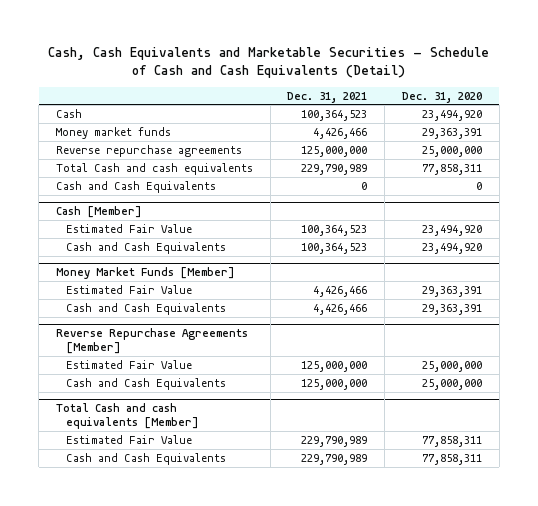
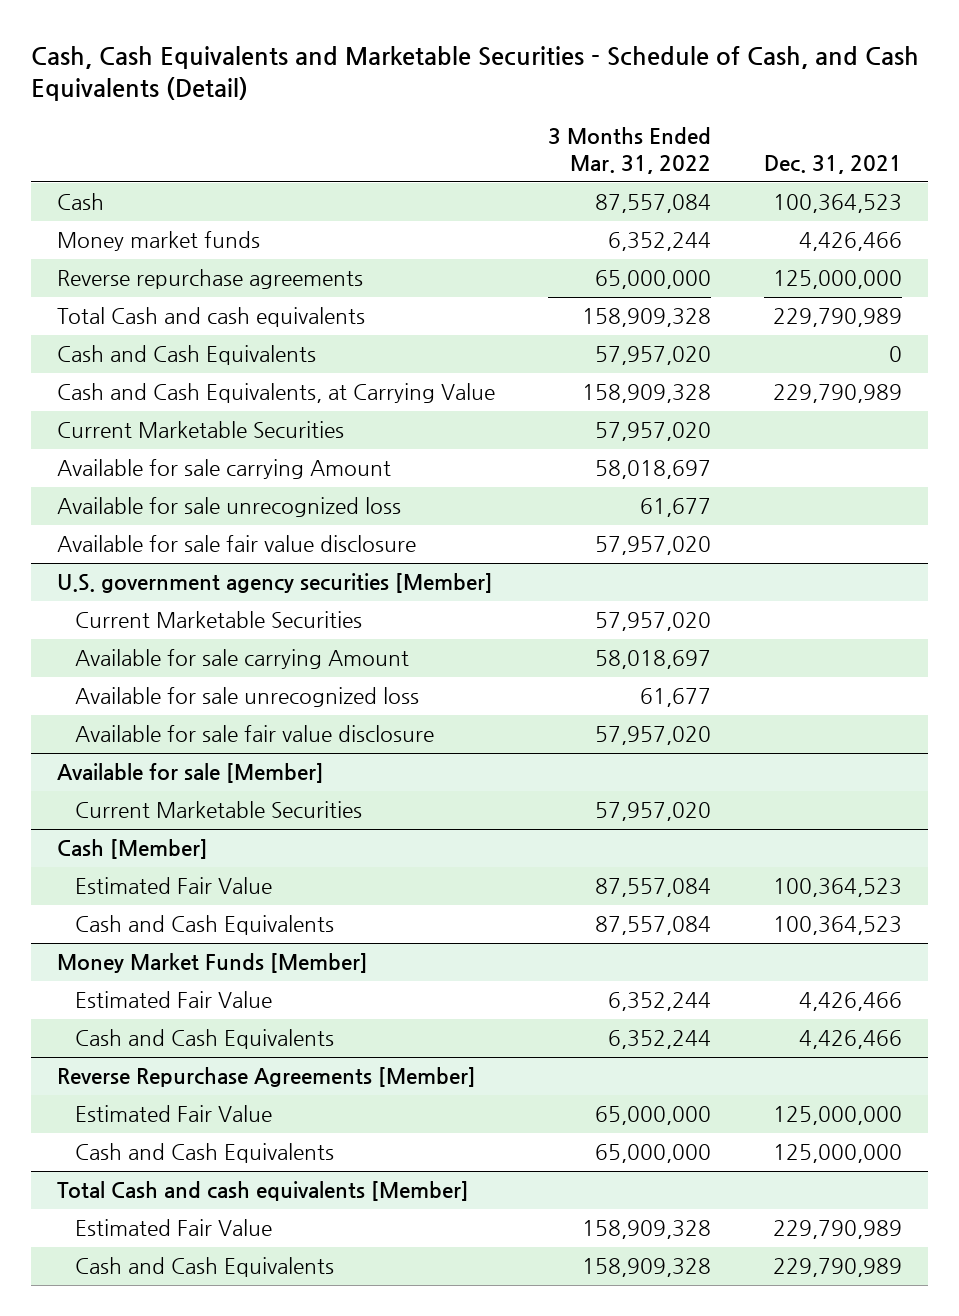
[47,46,489,79] Cash, Cash Equivalents and Marketable Securities - Schedule of Cash and Cash Equivalents (Detail) -> [31,45,920,102] Cash, Cash Equivalents and Marketable Securities - Schedule of Cash, and Cash Equivalents (Detail)
[401,91,482,103] Dec. 31, 2020 -> none
none -> [547,127,711,174] 3 Months Ended Mar. 31, 2022
none -> [57,383,496,404] Cash and Cash Equivalents, at Carrying Value
none -> [57,421,345,439] Current Marketable Securities
none -> [57,459,392,480] Available for sale carrying Amount
none -> [57,497,402,518] Available for sale unrecognized loss
none -> [57,535,417,553] Available for sale fair value disclosure
none -> [57,573,494,594] U.S. government agency securities [Member]
none -> [74,611,362,629] Current Marketable Securities
none -> [74,649,409,670] Available for sale carrying Amount
none -> [74,687,419,708] Available for sale unrecognized loss
none -> [74,725,434,743] Available for sale fair value disclosure
none -> [57,763,325,784] Available for sale [Member]
none -> [74,801,362,819] Current Marketable Securities

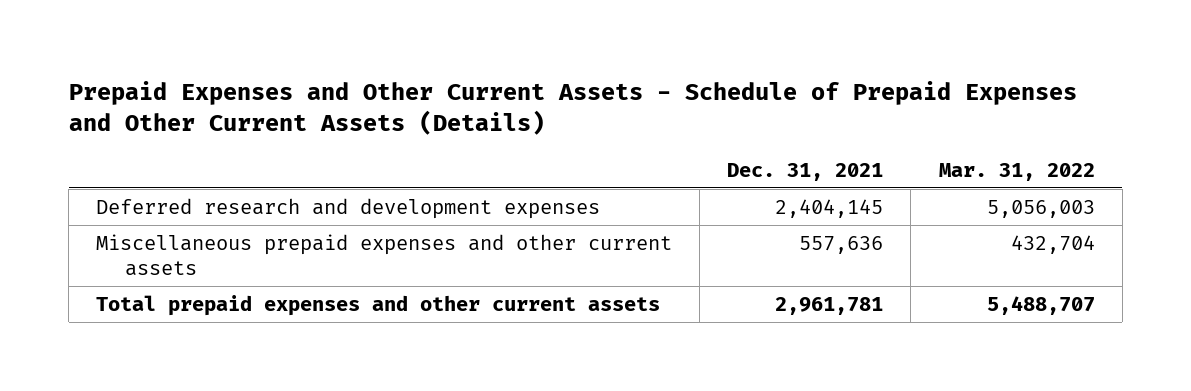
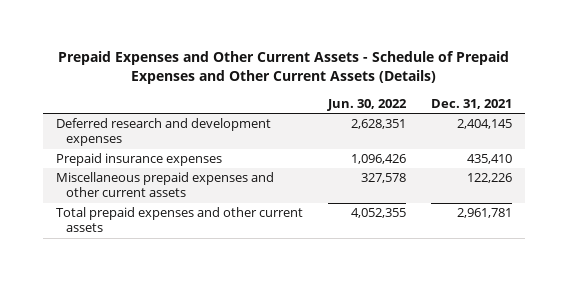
[938,162,1095,181] Mar. 31, 2022 -> none
none -> [326,98,407,111] Jun. 30, 2022
none -> [55,153,222,167] Prepaid insurance expenses
[799,236,884,255] 557,636 -> [467,173,513,184] 122,226

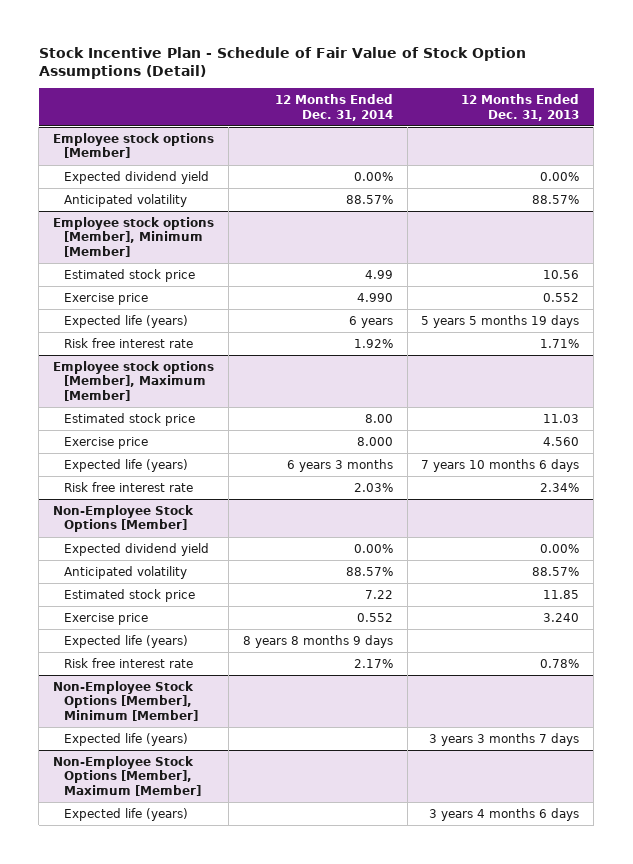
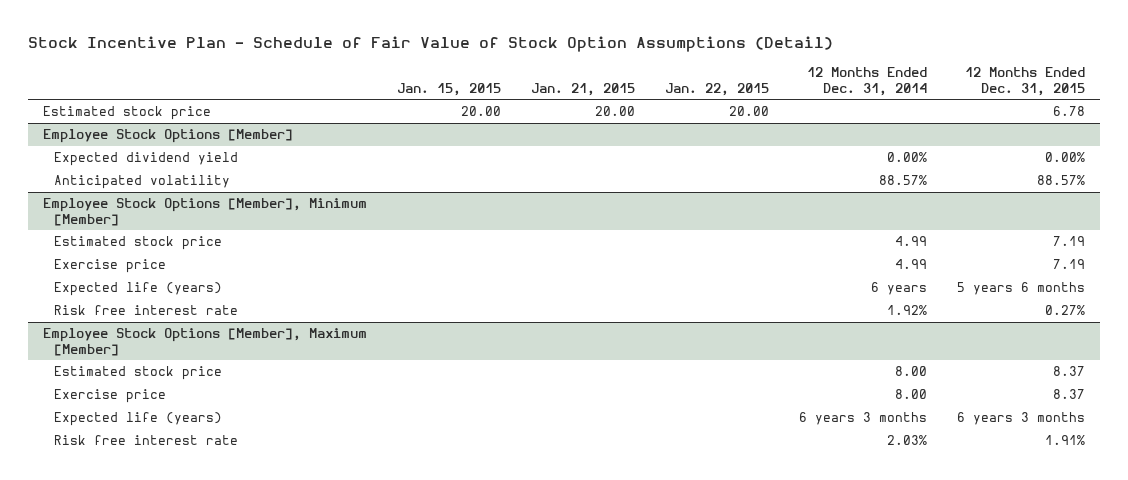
[461,94,580,121] 12 Months Ended Dec. 31, 2013 -> none
none -> [397,82,502,96] Jan. 15, 2015
none -> [531,82,636,96] Jan. 21, 2015
none -> [664,82,769,96] Jan. 22, 2015
none -> [964,66,1085,96] 12 Months Ended Dec. 31, 2015
none -> [43,106,212,121] Estimated stock price
[53,132,215,159] Employee stock options [Member] -> [43,129,294,144] Employee Stock Options [Member]
[53,216,215,258] Employee stock options [Member], Minimum [Member] -> [43,198,368,226] Employee Stock Options [Member], Minimum [Member]
[356,292,393,302] 4.990 -> [894,259,927,270] 4.99
[53,360,215,402] Employee stock options [Member], Maximum [Member] -> [43,328,368,356] Employee Stock Options [Member], Maximum [Member]
[356,436,393,446] 8.000 -> [894,389,927,400] 8.00
[53,504,195,533] Non-Employee Stock Options [Member] -> none
[63,542,209,556] Expected dividend yield -> none
[63,565,187,579] Anticipated volatility -> none
[63,588,195,602] Estimated stock price -> none
[63,612,148,625] Exercise price -> none
[63,634,188,648] Expected life (years) -> none
[63,657,193,668] Risk free interest rate -> none
[53,680,198,722] Non-Employee Stock Options [Member], Minimum [Member] -> none
[63,732,188,746] Expected life (years) -> none
[53,755,201,797] Non-Employee Stock Options [Member], Maximum [Member] -> none
[63,807,188,821] Expected life (years) -> none

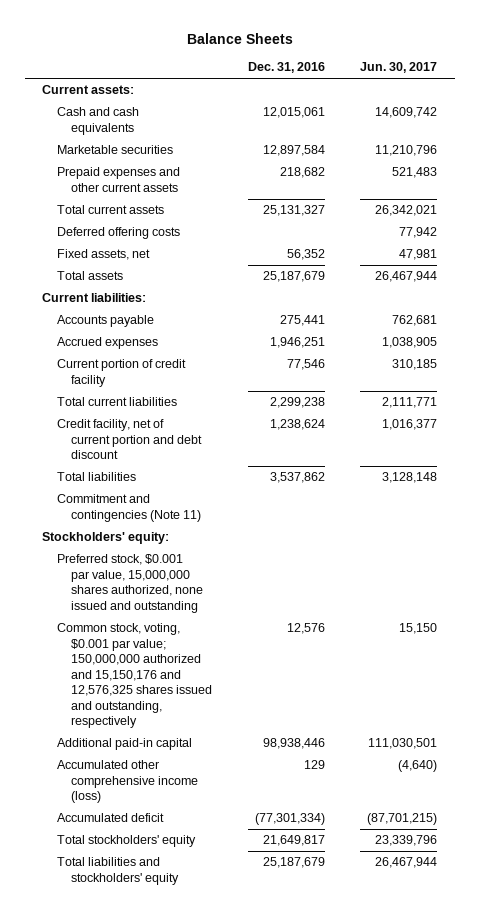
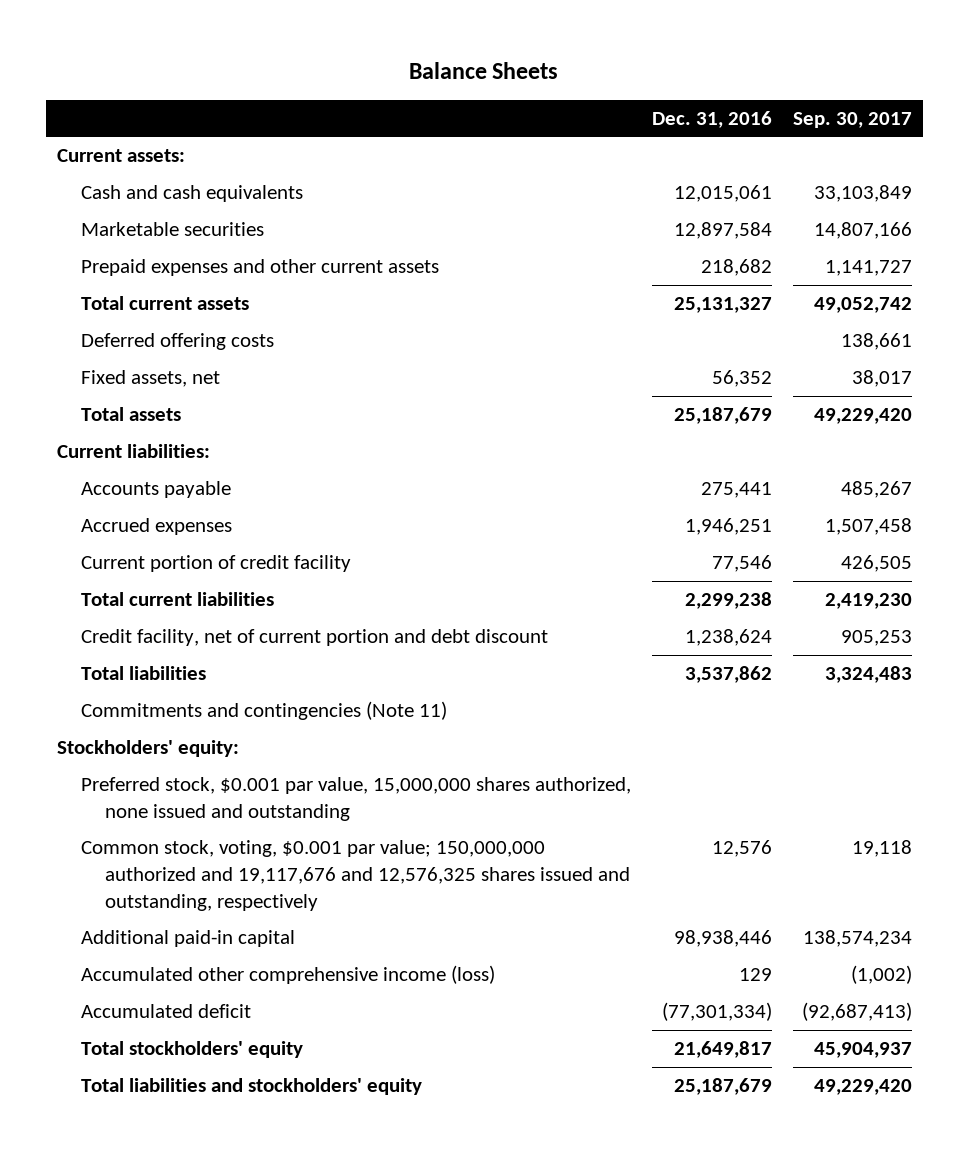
[359,62,437,74] Jun. 30, 2017 -> none
none -> [793,111,913,128] Sep. 30, 2017
[56,494,202,522] Commitment and contingencies (Note 11) -> [80,701,447,721] Commitments and contingencies (Note 11)
[56,623,213,728] Common stock, voting, $0.001 par value; 150,000,000 authorized and 15,150,176 and 12,576,325 shares issued and outstanding, respectively -> [80,840,631,911] Common stock, voting, $0.001 par value; 150,000,000 authorized and 19,117,676 and 12,576,325 shares issued and outstanding, respectively

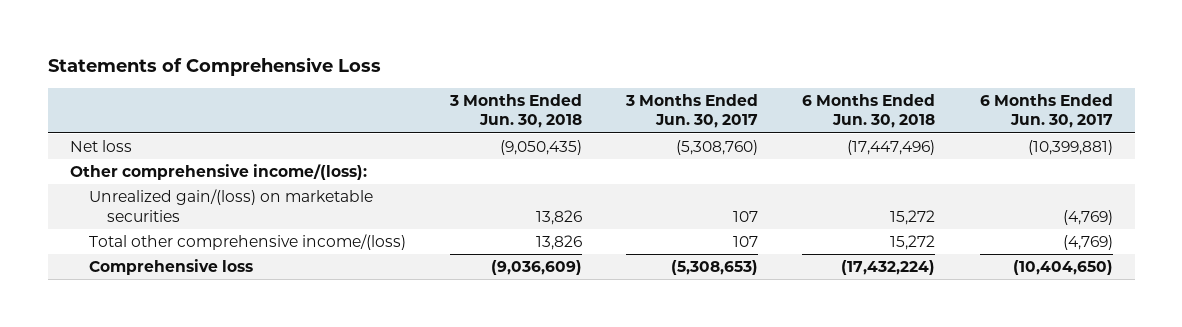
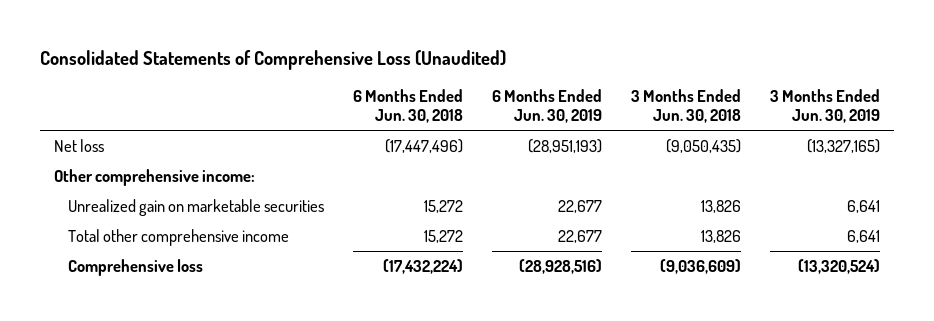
[47,57,381,77] Statements of Comprehensive Loss -> [39,49,506,70] Consolidated Statements of Comprehensive Loss (Unaudited)
[625,93,759,129] 3 Months Ended Jun. 30, 2017 -> none
[979,93,1113,129] 6 Months Ended Jun. 30, 2017 -> none
none -> [491,89,602,124] 6 Months Ended Jun. 30, 2019
none -> [769,89,880,124] 3 Months Ended Jun. 30, 2019
[69,164,367,181] Other comprehensive income/(loss): -> [54,168,256,186] Other comprehensive income:
[88,189,373,222] Unrealized gain/(loss) on marketable securities -> [68,198,325,216] Unrealized gain on marketable securities
[88,234,406,251] Total other comprehensive income/(loss) -> [68,228,290,246] Total other comprehensive income

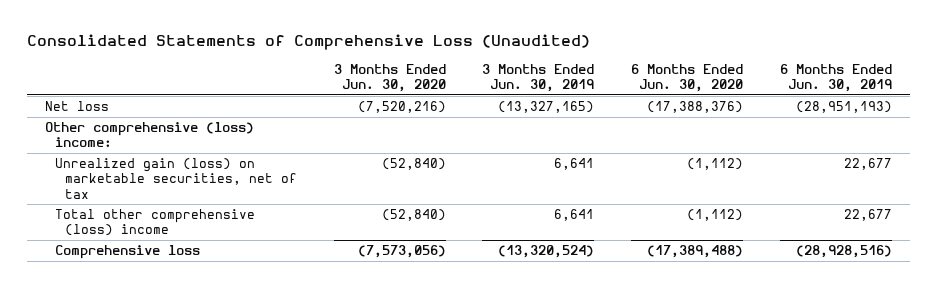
[353,89,464,124] 6 Months Ended Jun. 30, 2018 -> none
[630,89,741,124] 3 Months Ended Jun. 30, 2018 -> none
none -> [333,64,446,93] 3 Months Ended Jun. 30, 2020
none -> [630,64,743,93] 6 Months Ended Jun. 30, 2020
[54,168,256,186] Other comprehensive income: -> [45,122,255,148] Other comprehensive (loss) income:
[68,198,325,216] Unrealized gain on marketable securities -> [54,158,297,199] Unrealized gain (loss) on marketable securities, net of tax
[68,228,290,246] Total other comprehensive income -> [54,209,255,237] Total other comprehensive (loss) income

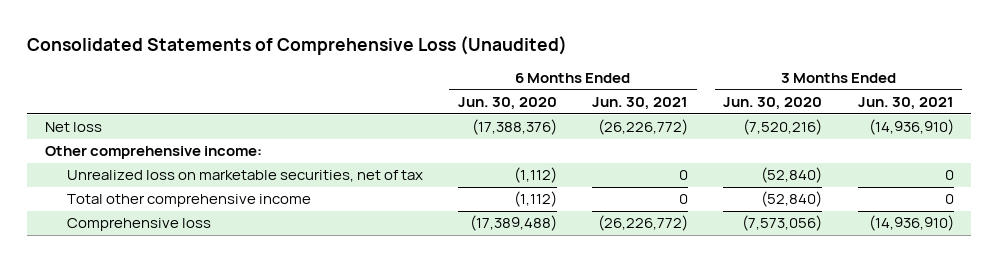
[482,64,595,93] 3 Months Ended Jun. 30, 2019 -> none
[779,64,892,93] 6 Months Ended Jun. 30, 2019 -> none
none -> [592,97,689,111] Jun. 30, 2021
none -> [857,97,954,111] Jun. 30, 2021
[45,122,255,148] Other comprehensive (loss) income: -> [44,146,262,160] Other comprehensive income:
[54,158,297,199] Unrealized gain (loss) on marketable securities, net of tax -> [67,170,424,183] Unrealized loss on marketable securities, net of tax
[54,209,255,237] Total other comprehensive (loss) income -> [67,194,312,208] Total other comprehensive income

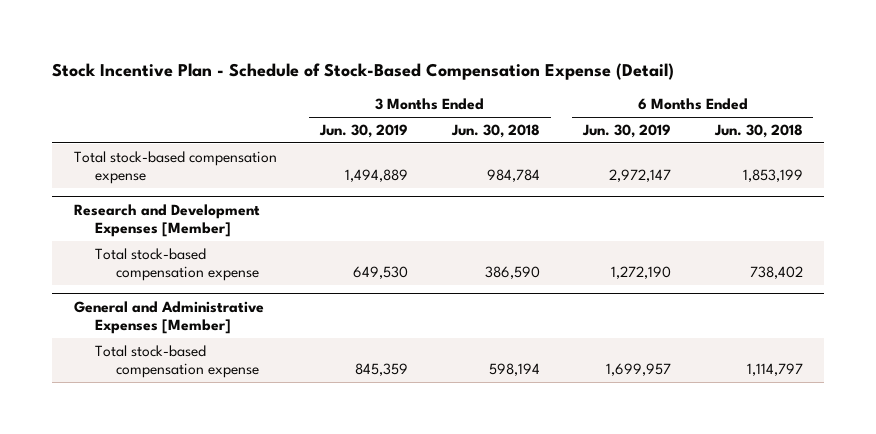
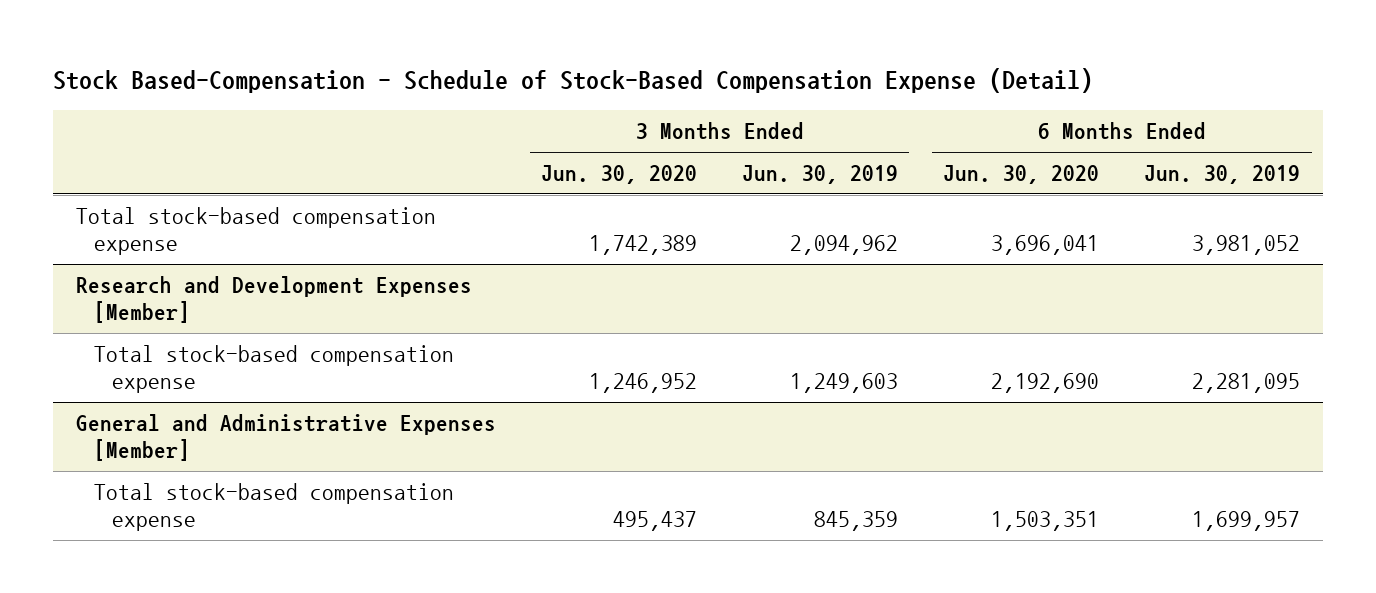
[51,62,674,80] Stock Incentive Plan - Schedule of Stock-Based Compensation Expense (Detail) -> [53,68,1094,94] Stock Based-Compensation - Schedule of Stock-Based Compensation Expense (Detail)
[450,124,540,139] Jun. 30, 2018 -> none
[713,124,803,139] Jun. 30, 2018 -> none
none -> [540,165,697,185] Jun. 30, 2020
none -> [943,165,1100,185] Jun. 30, 2020
[345,168,409,182] 1,494,889 -> [790,235,899,256] 2,094,962
[609,168,672,182] 2,972,147 -> [1192,235,1301,256] 3,981,052
[353,265,409,279] 649,530 -> [790,373,899,394] 1,249,603
[611,265,672,279] 1,272,190 -> [1192,373,1301,394] 2,281,095

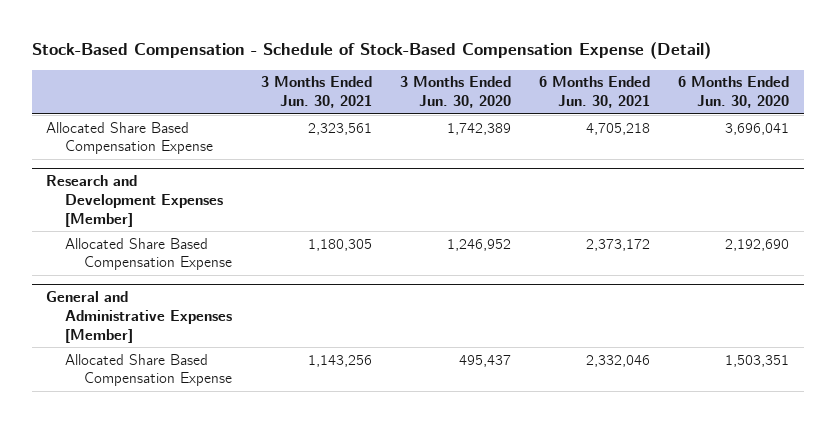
[53,68,1094,94] Stock Based-Compensation - Schedule of Stock-Based Compensation Expense (Detail) -> [32,41,712,59] Stock-Based Compensation - Schedule of Stock-Based Compensation Expense (Detail)
[742,165,899,185] Jun. 30, 2019 -> none
[1144,165,1301,185] Jun. 30, 2019 -> none
none -> [260,76,372,109] 3 Months Ended Jun. 30, 2021
none -> [539,76,651,109] 6 Months Ended Jun. 30, 2021
[75,207,436,256] Total stock-based compensation expense -> [46,121,214,155] Allocated Share Based Compensation Expense
[93,345,454,394] Total stock-based compensation expense -> [65,237,233,271] Allocated Share Based Compensation Expense
[93,483,454,532] Total stock-based compensation expense -> [65,353,233,387] Allocated Share Based Compensation Expense

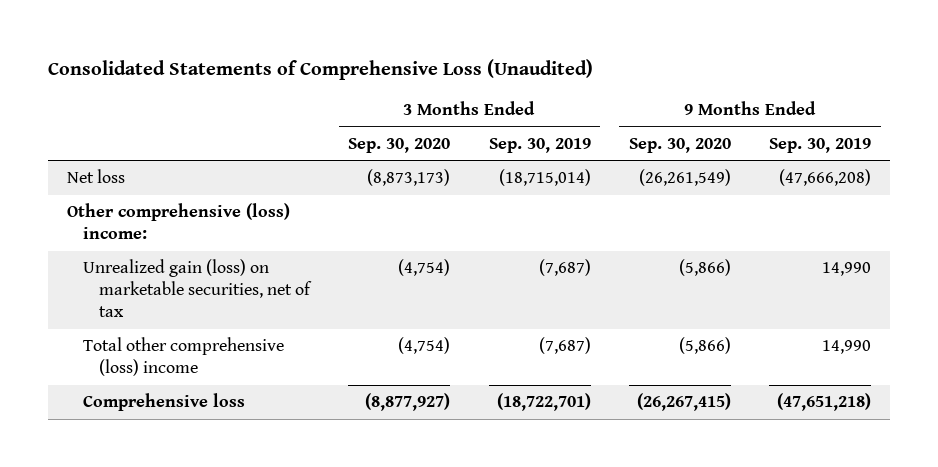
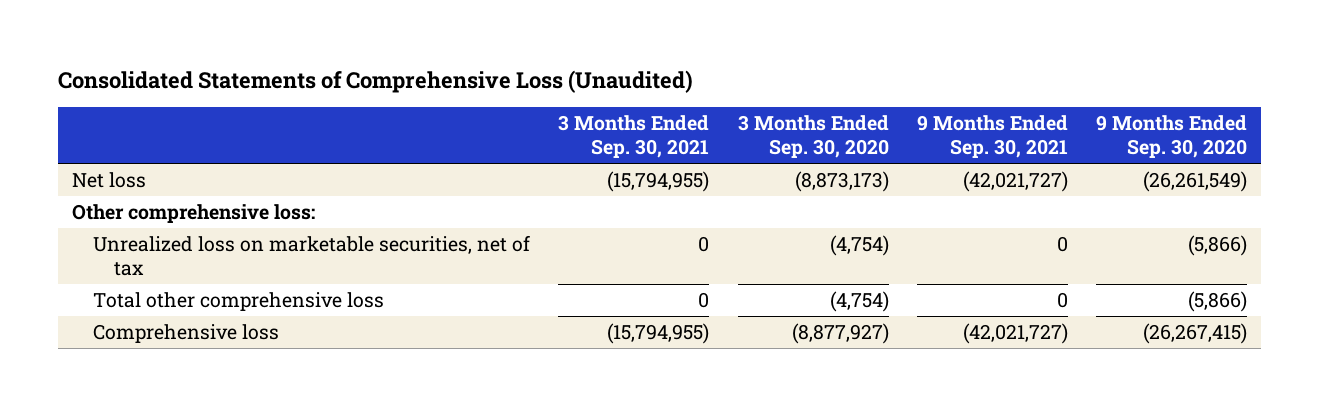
[488,137,591,153] Sep. 30, 2019 -> none
[769,137,872,153] Sep. 30, 2019 -> none
none -> [558,115,710,159] 3 Months Ended Sep. 30, 2021
none -> [916,115,1068,159] 9 Months Ended Sep. 30, 2021
[66,203,290,240] Other comprehensive (loss) income: -> [72,203,316,223] Other comprehensive loss:
[82,259,313,317] Unrealized gain (loss) on marketable securities, net of tax -> [93,234,531,277] Unrealized loss on marketable securities, net of tax
[82,337,284,377] Total other comprehensive (loss) income -> [93,291,385,311] Total other comprehensive loss

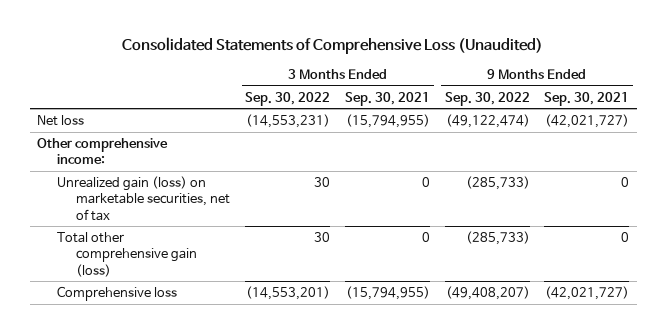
[737,115,889,159] 3 Months Ended Sep. 30, 2020 -> none
[1096,115,1248,159] 9 Months Ended Sep. 30, 2020 -> none
none -> [245,91,331,106] Sep. 30, 2022
none -> [444,91,530,106] Sep. 30, 2022
[72,203,316,223] Other comprehensive loss: -> [36,138,168,165] Other comprehensive income:
[93,234,531,277] Unrealized loss on marketable securities, net of tax -> [56,176,231,221] Unrealized gain (loss) on marketable securities, net of tax
[93,291,385,311] Total other comprehensive loss -> [56,232,198,277] Total other comprehensive gain (loss)

